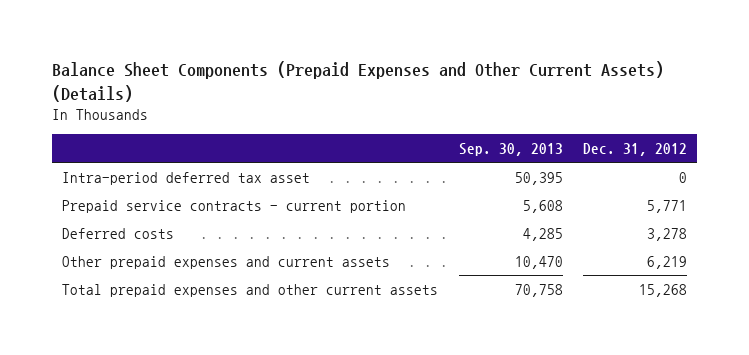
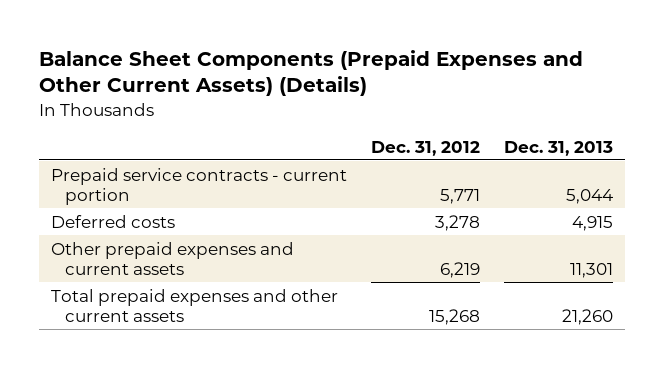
[458,142,563,156] Sep. 30, 2013 -> none
none -> [503,140,613,156] Dec. 31, 2013
[62,171,311,185] Intra-period deferred tax asset -> none

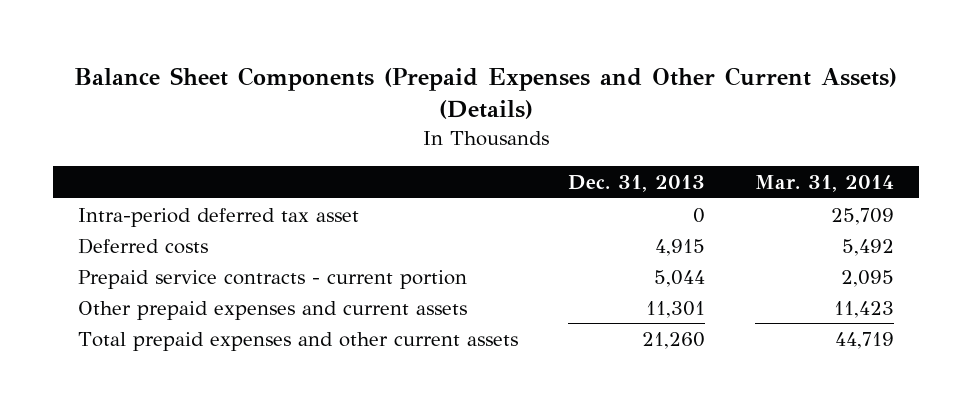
[370,140,480,156] Dec. 31, 2012 -> none
none -> [754,175,894,193] Mar. 31, 2014
none -> [78,207,360,227] Intra-period deferred tax asset
[50,167,347,205] Prepaid service contracts - current portion -> [78,269,468,289] Prepaid service contracts - current portion

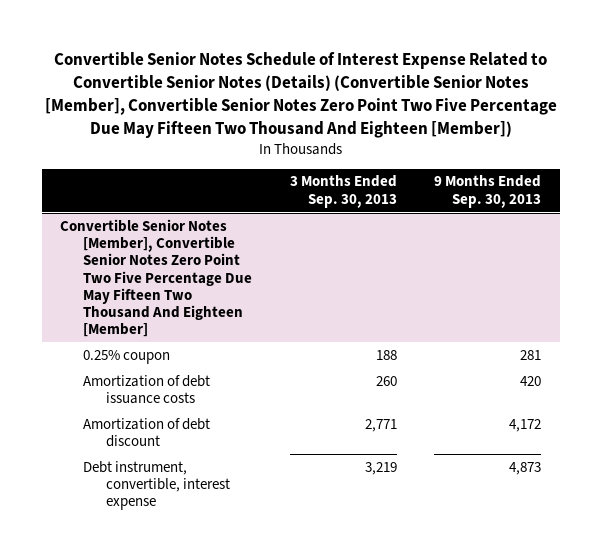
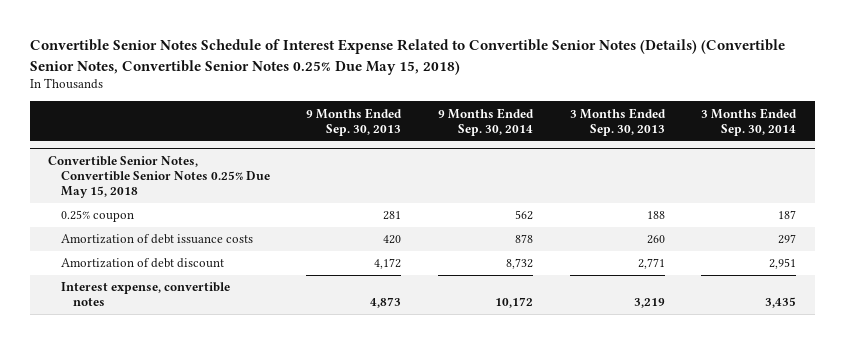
[44,51,557,138] Convertible Senior Notes Schedule of Interest Expense Related to Convertible Senior Notes (Details) (Convertible Senior Notes [Member], Convertible Senior Notes Zero Point Two Five Percentage Due May Fifteen Two Thousand And Eighteen [Member]) -> [29,39,785,75] Convertible Senior Notes Schedule of Interest Expense Related to Convertible Senior Notes (Details) (Convertible Senior Notes, Convertible Senior Notes 0.25% Due May 15, 2018)
none -> [437,107,534,136] 9 Months Ended Sep. 30, 2014
none -> [701,107,798,136] 3 Months Ended Sep. 30, 2014
[60,218,253,338] Convertible Senior Notes [Member], Convertible Senior Notes Zero Point Two Five Percentage Due May Fifteen Two Thousand And Eighteen [Member] -> none
none -> [48,155,270,199] Convertible Senior Notes, Convertible Senior Notes 0.25% Due May 15, 2018
[83,460,231,511] Debt instrument, convertible, interest expense -> [60,282,230,307] Interest expense, convertible notes

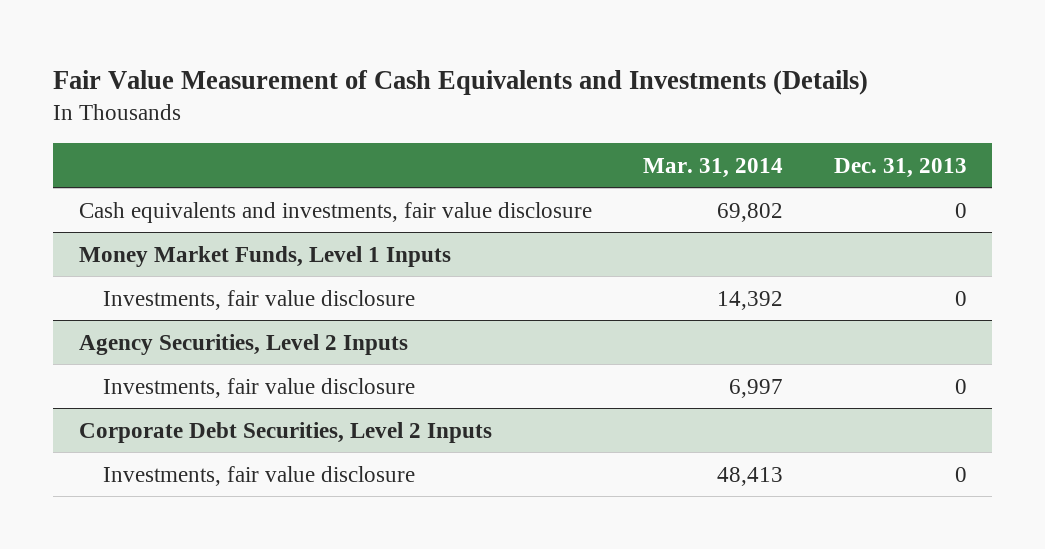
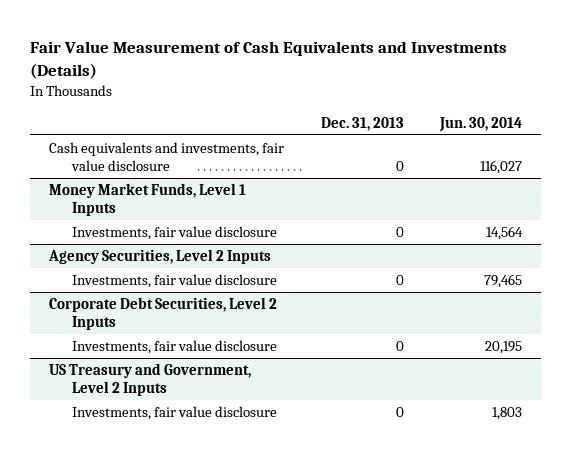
[642,157,783,178] Mar. 31, 2014 -> none
none -> [439,116,523,132] Jun. 30, 2014
none -> [48,363,251,396] US Treasury and Government, Level 2 Inputs
none -> [71,406,277,421] Investments, fair value disclosure

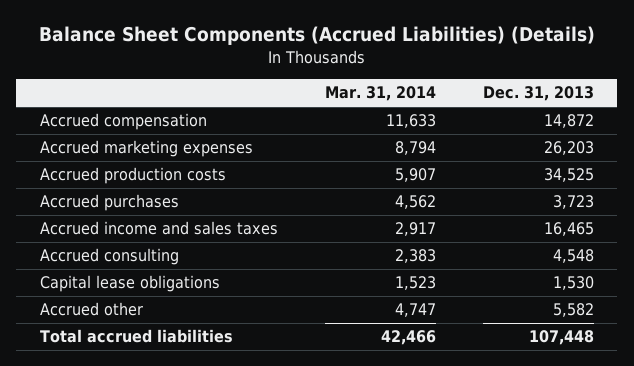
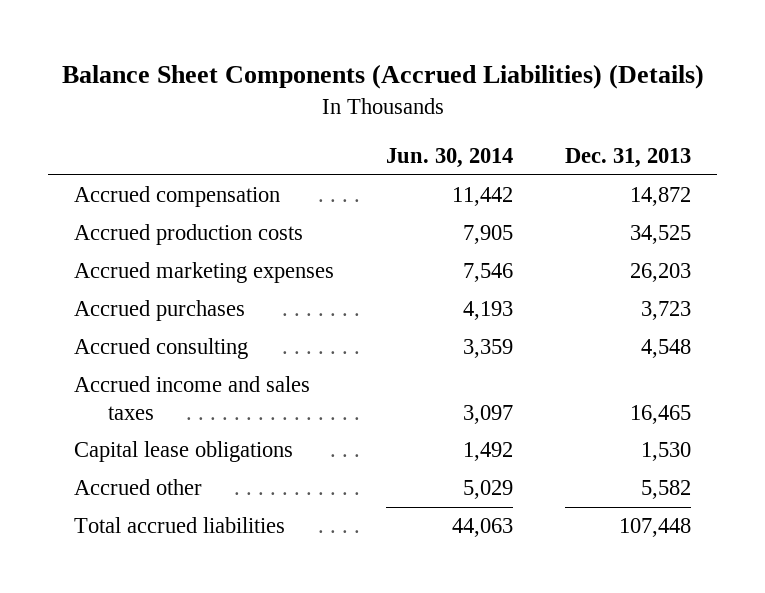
[324,86,436,102] Mar. 31, 2014 -> none
none -> [386,147,514,168] Jun. 30, 2014
[39,140,253,158] Accrued marketing expenses -> [73,262,334,284] Accrued marketing expenses
[39,221,278,236] Accrued income and sales taxes -> [73,376,310,420] Accrued income and sales taxes

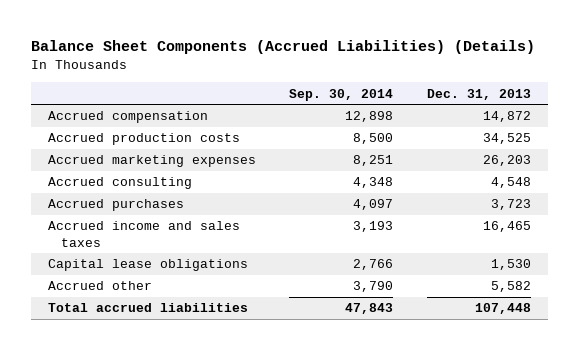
[386,147,514,168] Jun. 30, 2014 -> none
none -> [289,88,394,101] Sep. 30, 2014
[73,300,245,322] Accrued purchases -> [47,199,184,212] Accrued purchases

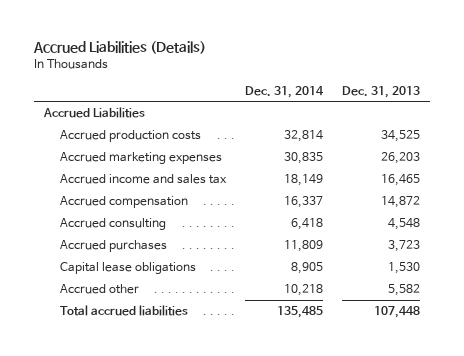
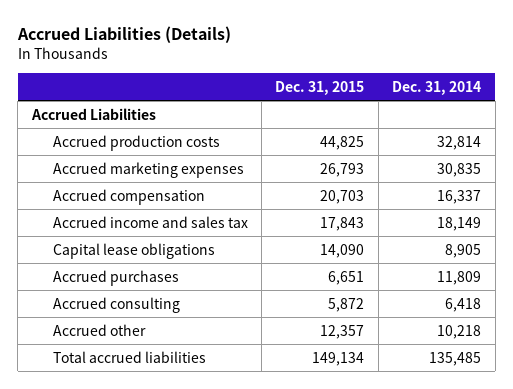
[342,85,421,98] Dec. 31, 2013 -> none
none -> [275,80,365,95] Dec. 31, 2015
[59,174,227,185] Accrued income and sales tax -> [52,215,248,228] Accrued income and sales tax
[59,240,167,253] Accrued purchases -> [52,269,179,286] Accrued purchases
[59,218,166,231] Accrued consulting -> [52,296,180,313] Accrued consulting

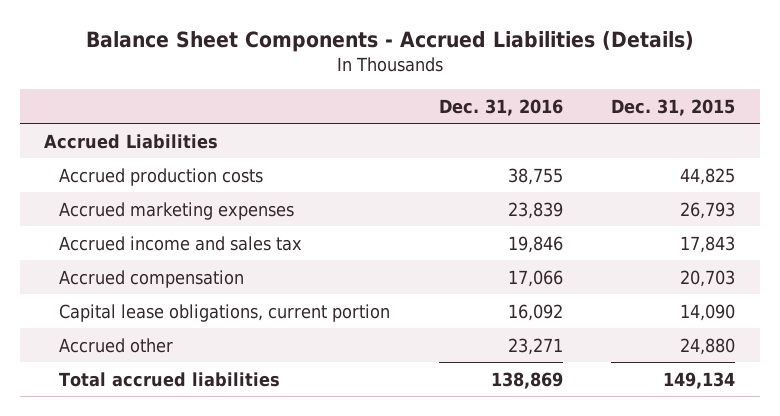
[16,25,231,43] Accrued Liabilities (Details) -> [85,31,694,53] Balance Sheet Components - Accrued Liabilities (Details)
[392,80,482,95] Dec. 31, 2014 -> none
none -> [438,98,563,116] Dec. 31, 2016
[52,269,179,286] Accrued purchases -> none
[52,296,180,313] Accrued consulting -> none
[52,188,205,205] Accrued compensation -> [59,269,245,288] Accrued compensation
[52,242,215,259] Capital lease obligations -> [59,303,391,322] Capital lease obligations, current portion
[320,324,365,339] 12,357 -> [680,337,736,355] 24,880

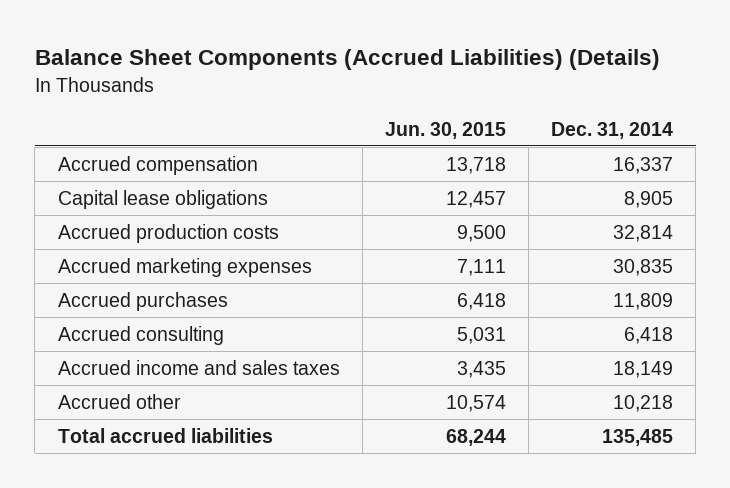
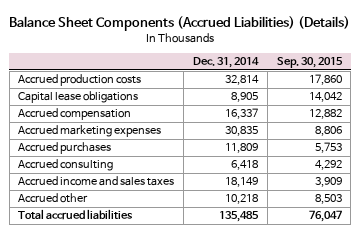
[384,121,506,139] Jun. 30, 2015 -> none
none -> [276,57,343,69] Sep. 30, 2015
[57,189,268,209] Capital lease obligations -> [18,91,139,104] Capital lease obligations
[57,155,258,175] Accrued compensation -> [18,108,132,121] Accrued compensation

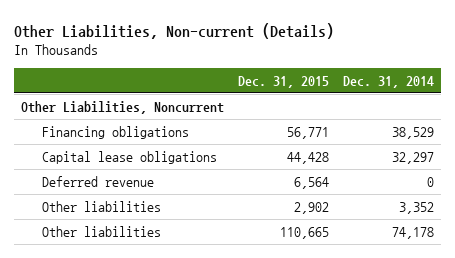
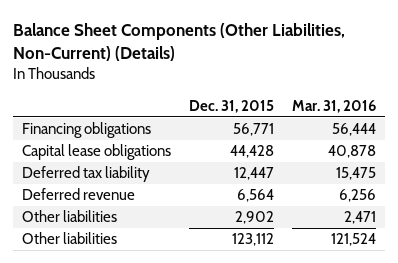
[14,22,335,39] Other Liabilities, Non-current (Details) -> [13,23,346,62] Balance Sheet Components (Other Liabilities, Non-Current) (Details)
[343,75,435,88] Dec. 31, 2014 -> none
none -> [291,99,376,113] Mar. 31, 2016
[21,100,225,114] Other Liabilities, Noncurrent -> none
none -> [22,166,151,183] Deferred tax liability
[280,226,330,239] 110,665 -> [232,233,275,247] 123,112

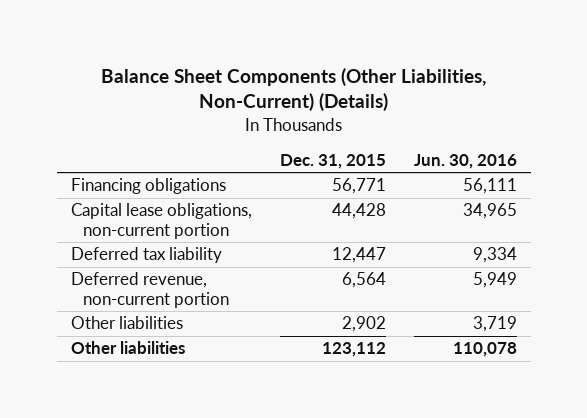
[291,99,376,113] Mar. 31, 2016 -> none
none -> [413,153,517,169] Jun. 30, 2016
[22,144,172,161] Capital lease obligations -> [70,203,252,239] Capital lease obligations, non-current portion
[22,188,136,201] Deferred revenue -> [70,272,230,308] Deferred revenue, non-current portion

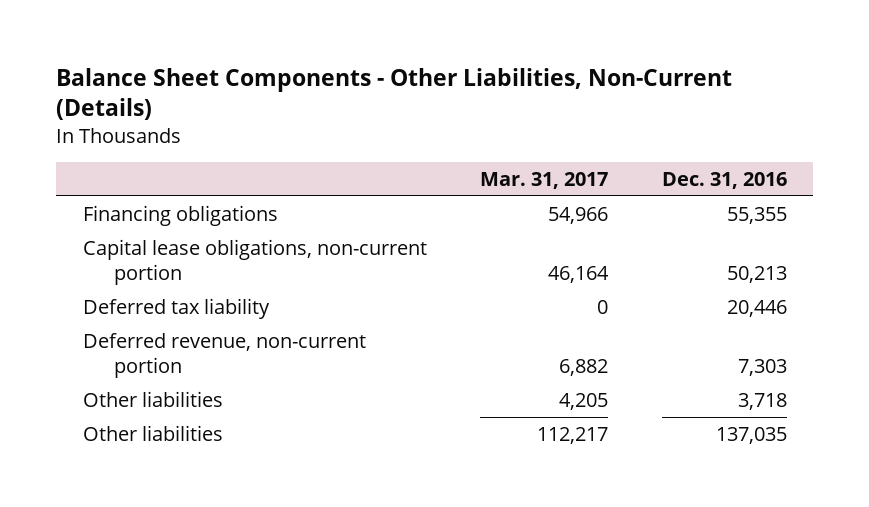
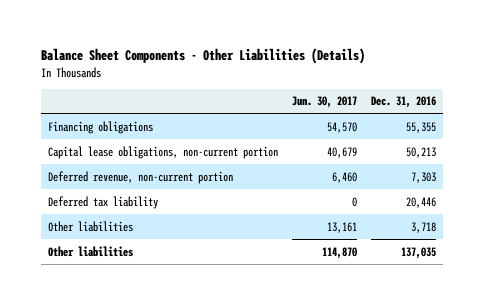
[55,68,732,121] Balance Sheet Components - Other Liabilities, Non-Current (Details) -> [41,48,366,65] Balance Sheet Components - Other Liabilities (Details)
[480,171,609,189] Mar. 31, 2017 -> none
none -> [292,96,358,109] Jun. 30, 2017
[82,297,270,319] Deferred tax liability -> [48,195,159,209] Deferred tax liability

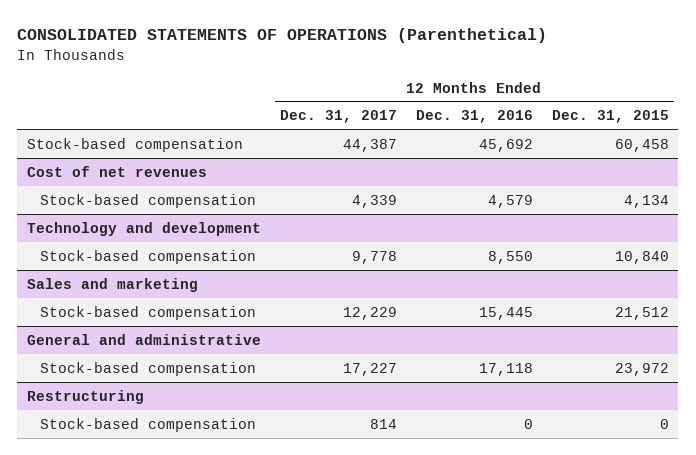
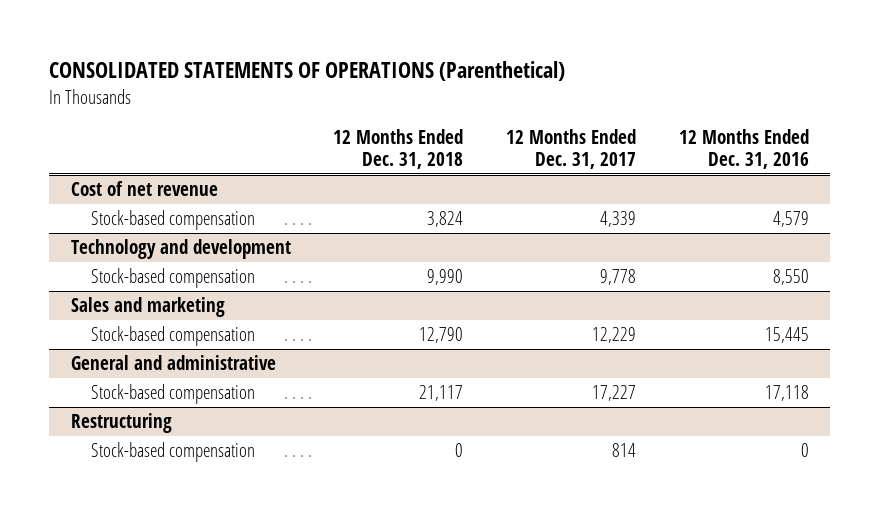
[551,110,669,124] Dec. 31, 2015 -> none
none -> [333,128,464,169] 12 Months Ended Dec. 31, 2018
[26,137,243,152] Stock-based compensation -> none
[26,165,207,177] Cost of net revenues -> [70,181,218,197] Cost of net revenue

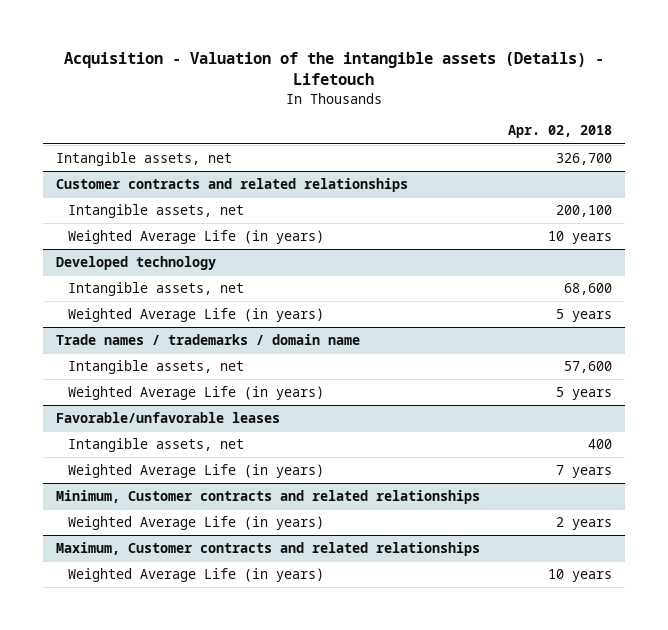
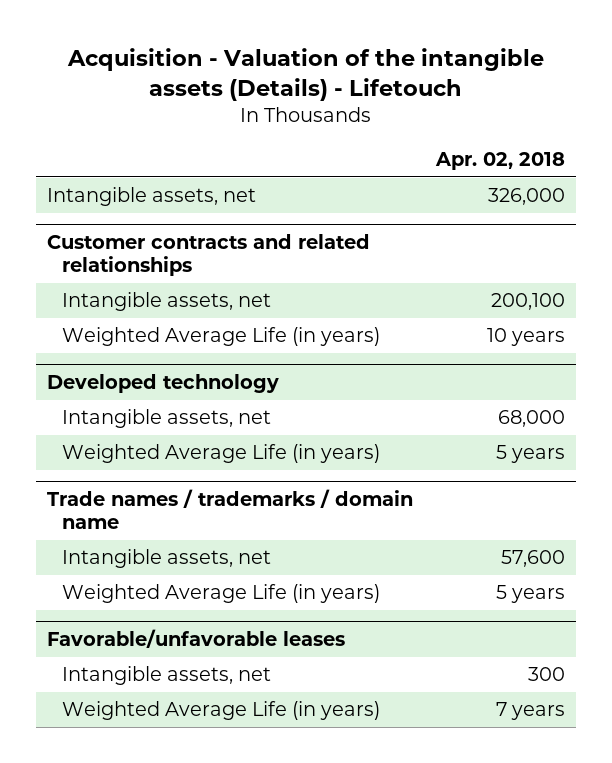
[555,153,612,166] 326,700 -> [487,188,565,206] 326,000
[563,283,612,296] 68,600 -> [497,410,565,428] 68,000
[587,439,612,450] 400 -> [527,667,565,682] 300
[56,490,481,505] Minimum, Customer contracts and related relationships -> none
[67,516,324,531] Weighted Average Life (in years) -> none
[56,542,481,557] Maximum, Customer contracts and related relationships -> none
[67,568,324,583] Weighted Average Life (in years) -> none

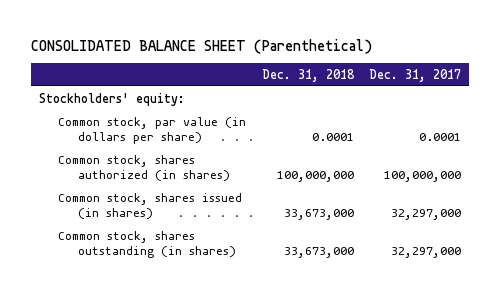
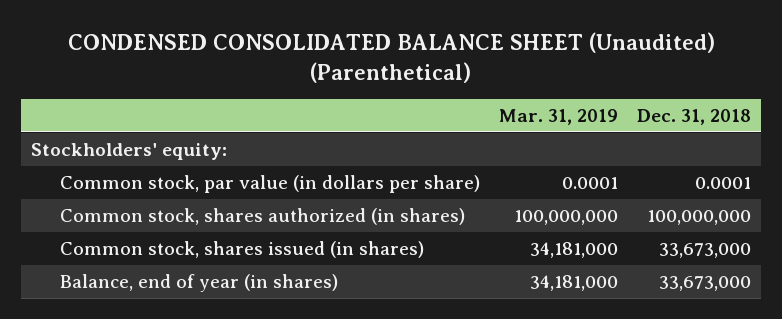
[31,38,373,54] CONSOLIDATED BALANCE SHEET (Parenthetical) -> [67,32,715,83] CONDENSED CONSOLIDATED BALANCE SHEET (Unaudited) (Parenthetical)
[369,68,462,82] Dec. 31, 2017 -> none
none -> [498,108,618,125] Mar. 31, 2019
[58,230,236,258] Common stock, shares outstanding (in shares) -> [59,274,338,293] Balance, end of year (in shares)

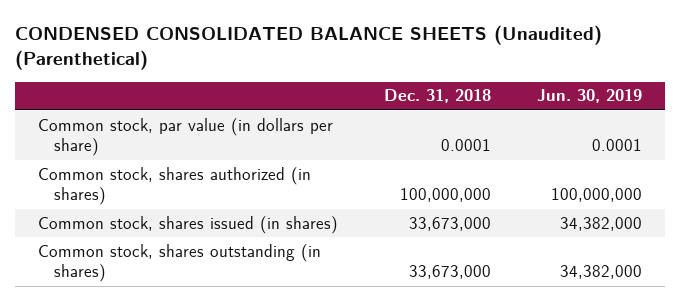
[67,32,715,83] CONDENSED CONSOLIDATED BALANCE SHEET (Unaudited) (Parenthetical) -> [14,25,602,71] CONDENSED CONSOLIDATED BALANCE SHEETS (Unaudited) (Parenthetical)
[498,108,618,125] Mar. 31, 2019 -> none
none -> [536,89,642,104] Jun. 30, 2019
[30,143,227,161] Stockholders' equity: -> none
[59,274,338,293] Balance, end of year (in shares) -> [37,243,321,283] Common stock, shares outstanding (in shares)

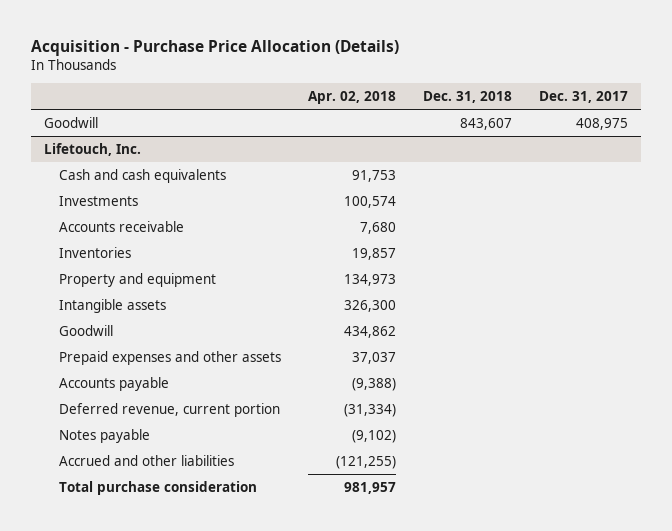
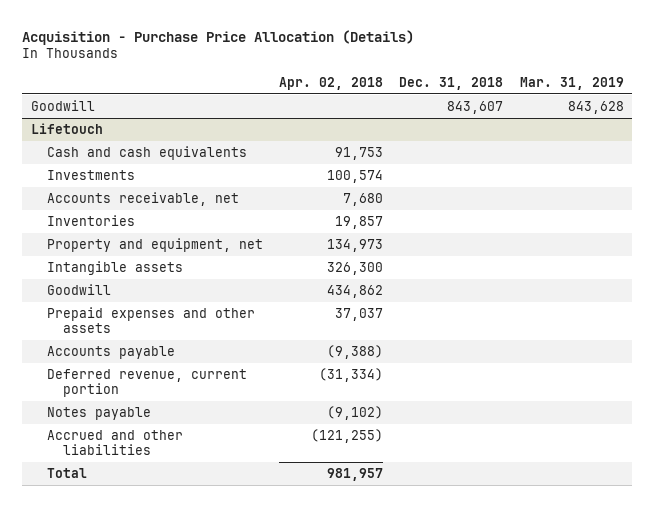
[538,91,628,104] Dec. 31, 2017 -> none
none -> [519,76,624,90] Mar. 31, 2019
[44,142,142,156] Lifetouch, Inc. -> [30,122,103,134] Lifetouch
[59,220,185,232] Accounts receivable -> [46,191,239,206] Accounts receivable, net
[59,272,217,287] Property and equipment -> [46,237,263,252] Property and equipment, net
[59,480,258,495] Total purchase consideration -> [46,467,87,478] Total

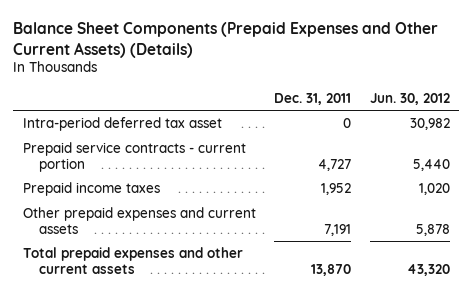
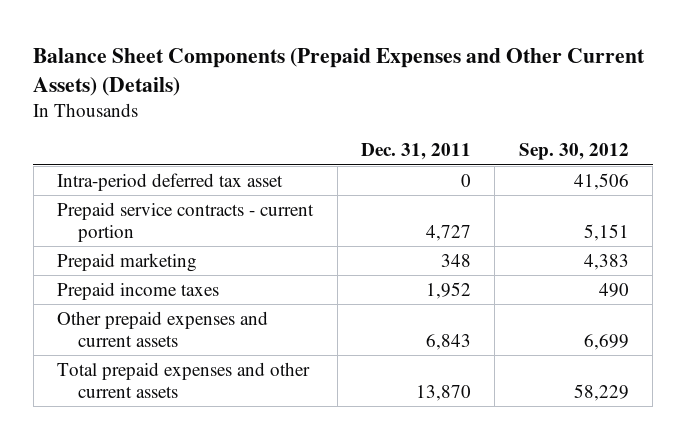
[369,92,450,105] Jun. 30, 2012 -> none
none -> [518,143,629,161] Sep. 30, 2012
none -> [57,252,198,272] Prepaid marketing
[324,223,352,236] 7,191 -> [426,334,472,351] 6,843

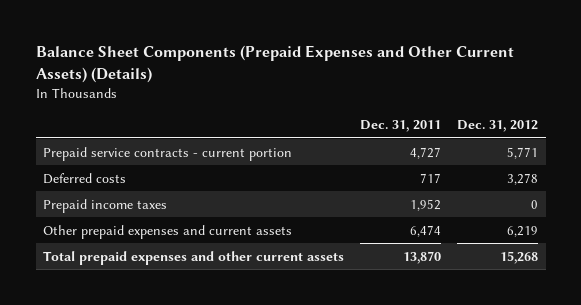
[518,143,629,161] Sep. 30, 2012 -> none
none -> [456,120,538,133] Dec. 31, 2012
[57,172,284,191] Intra-period deferred tax asset -> none
[57,252,198,272] Prepaid marketing -> none
none -> [43,172,127,184] Deferred costs
[426,334,472,351] 6,843 -> [410,224,442,237] 6,474

